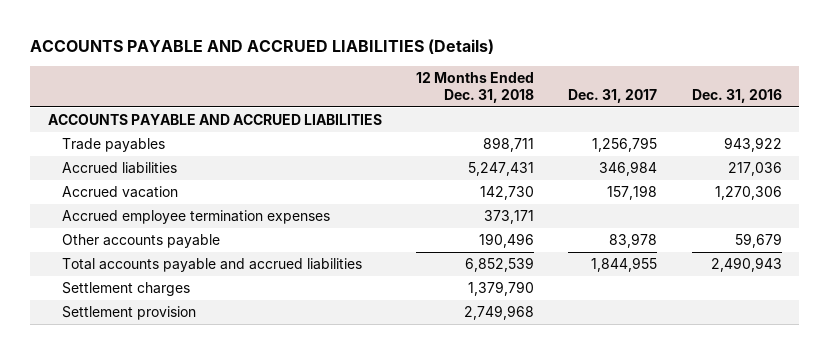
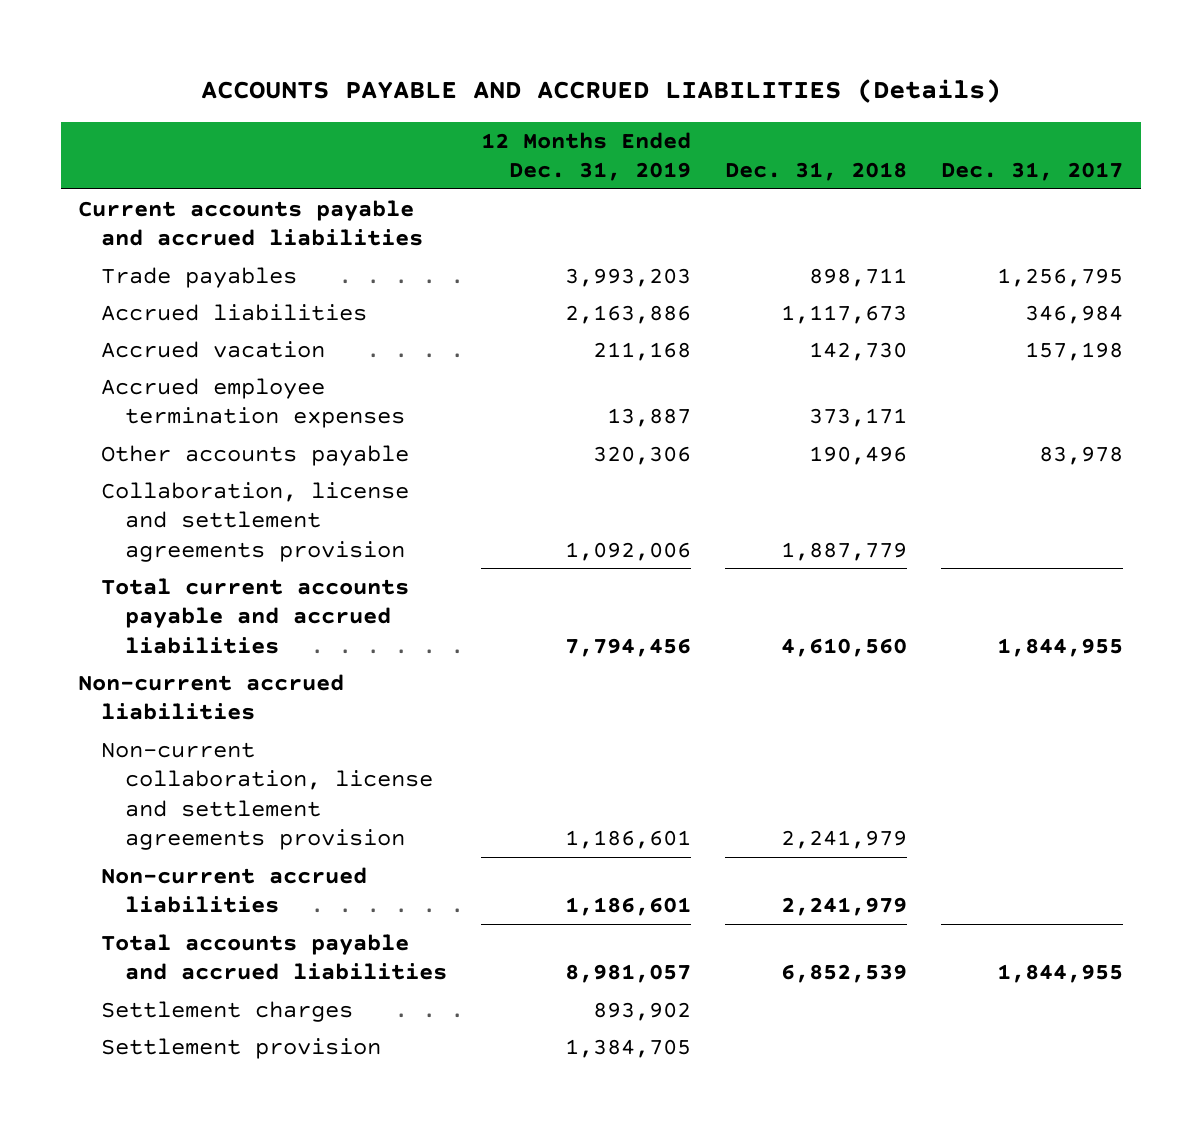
[415,71,534,103] 12 Months Ended Dec. 31, 2018 -> none
[691,88,782,103] Dec. 31, 2016 -> none
none -> [481,131,692,182] 12 Months Ended Dec. 31, 2019
none -> [725,162,908,182] Dec. 31, 2018
[47,114,382,126] ACCOUNTS PAYABLE AND ACCRUED LIABILITIES -> [78,199,424,247] Current accounts payable and accrued liabilities
none -> [101,481,410,562] Collaboration, license and settlement agreements provision
none -> [101,577,410,654] Total current accounts payable and accrued liabilities
none -> [78,673,345,721] Non-current accrued liabilities
none -> [101,741,433,851] Non-current collaboration, license and settlement agreements provision
none -> [101,866,368,914] Non-current accrued liabilities

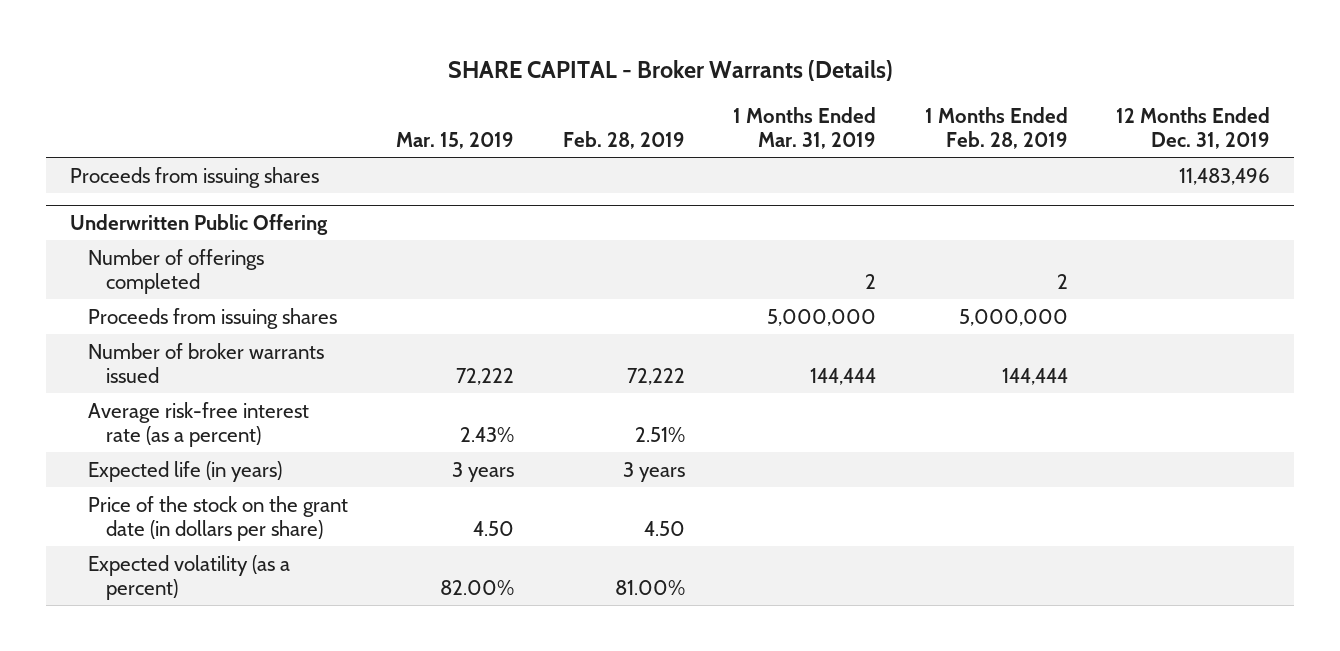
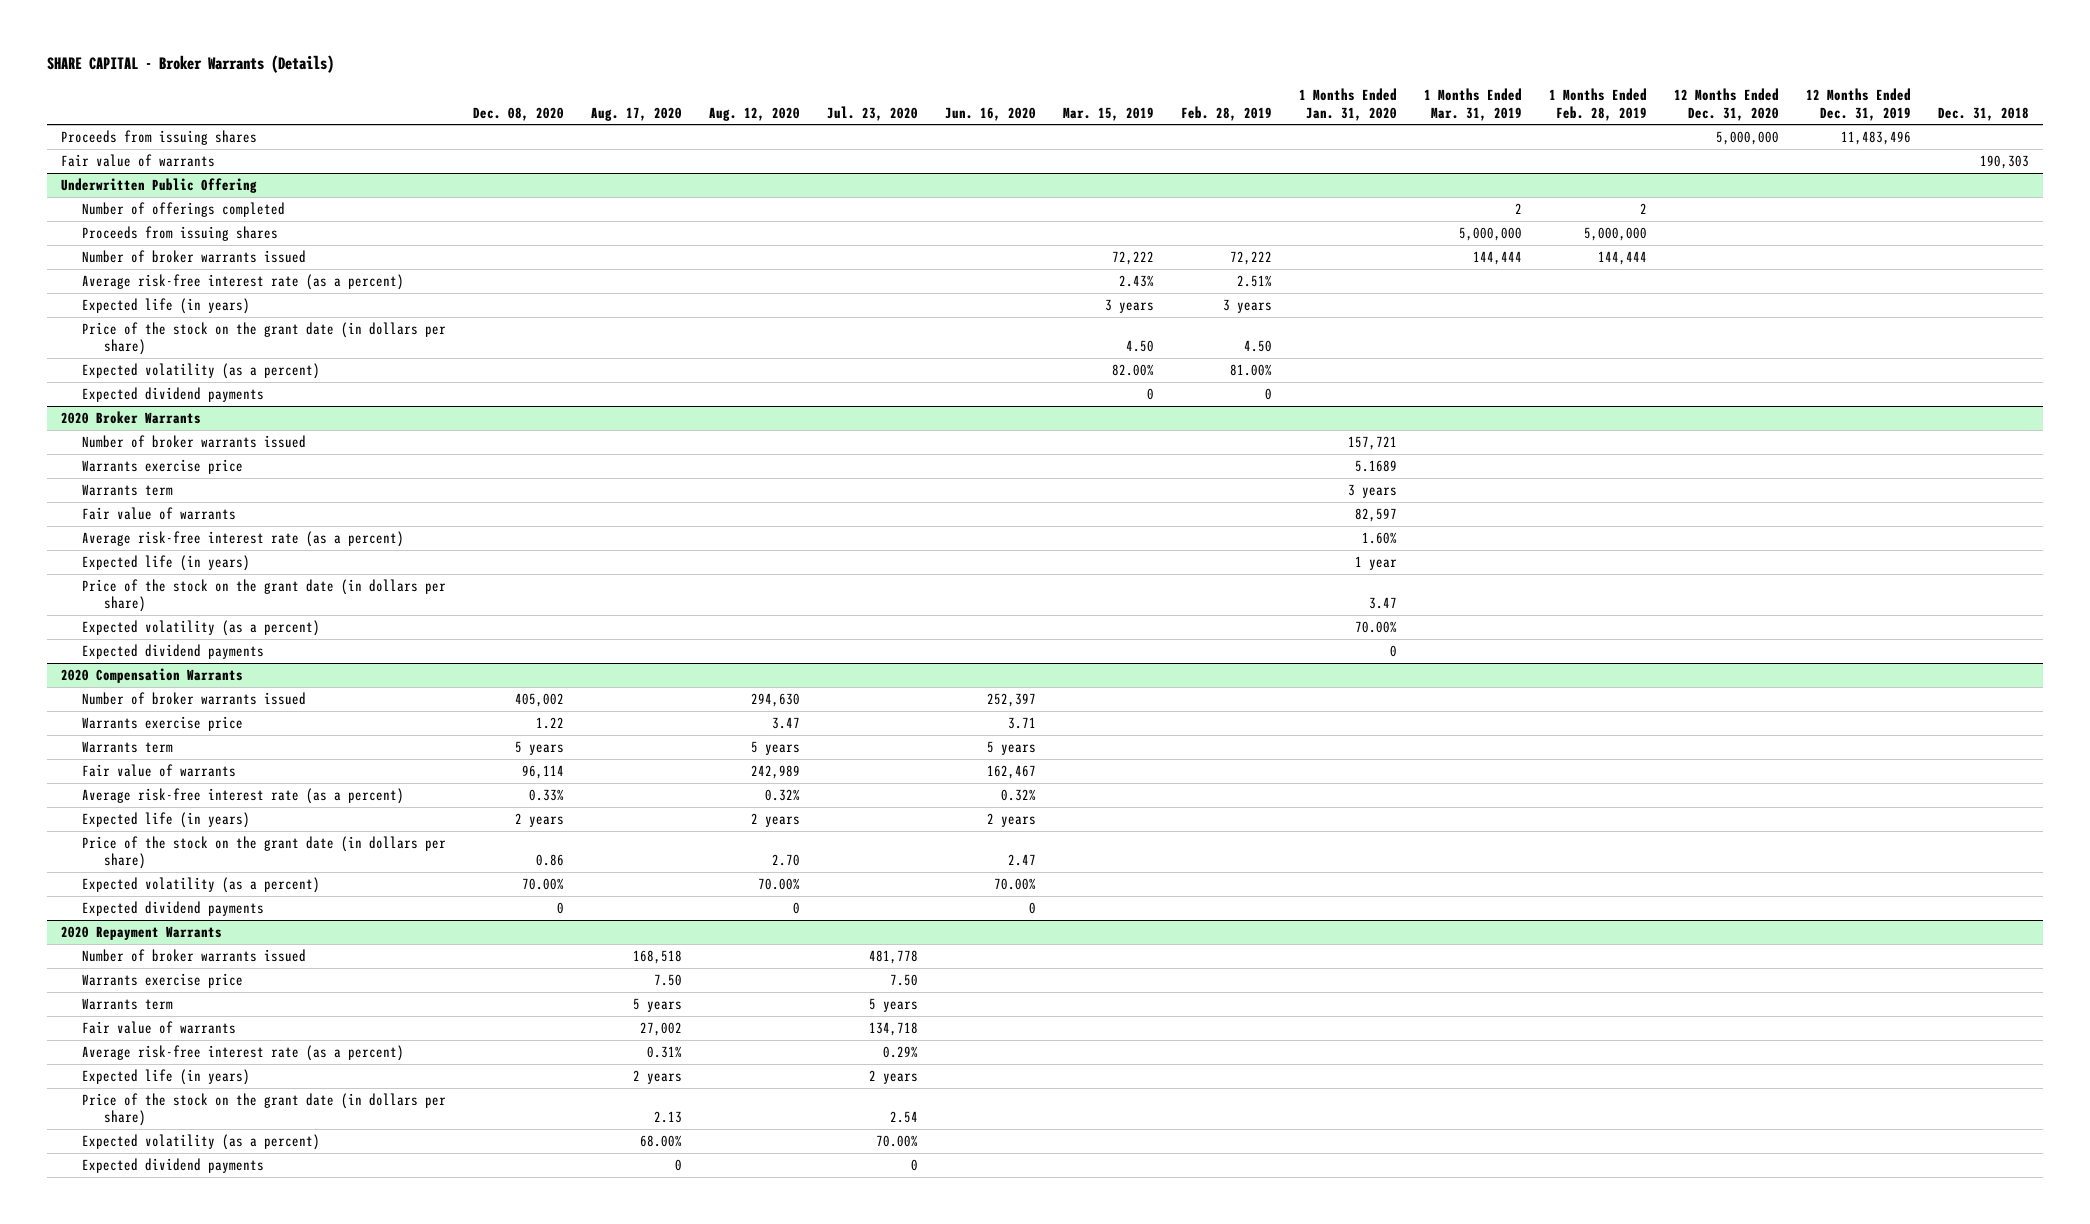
none -> [473,106,565,121] Dec. 08, 2020
none -> [591,106,683,121] Aug. 17, 2020
none -> [709,106,801,121] Aug. 12, 2020
none -> [827,105,919,121] Jul. 23, 2020
none -> [945,106,1037,121] Jun. 16, 2020
none -> [1299,88,1398,121] 1 Months Ended Jan. 31, 2020
none -> [1674,88,1780,121] 12 Months Ended Dec. 31, 2020
none -> [1938,106,2030,121] Dec. 31, 2018
none -> [60,153,215,167] Fair value of warrants
none -> [82,386,265,402] Expected dividend payments
none -> [60,410,201,424] 2020 Broker Warrants
none -> [82,434,307,448] Number of broker warrants issued
none -> [82,458,244,474] Warrants exercise price
none -> [82,483,174,496] Warrants term
none -> [82,506,237,520] Fair value of warrants
none -> [82,530,405,547] Average risk-free interest rate (as a percent)
none -> [82,554,251,571] Expected life (in years)
none -> [82,578,447,612] Price of the stock on the grant date (in dollars per share)
none -> [82,619,321,636] Expected volatility (as a percent)
none -> [82,643,265,659] Expected dividend payments
none -> [60,667,243,683] 2020 Compensation Warrants
none -> [82,691,307,705] Number of broker warrants issued
none -> [82,715,244,731] Warrants exercise price
none -> [82,740,174,753] Warrants term
none -> [82,763,237,777] Fair value of warrants
none -> [82,787,405,804] Average risk-free interest rate (as a percent)
none -> [82,811,251,828] Expected life (in years)
none -> [82,835,447,869] Price of the stock on the grant date (in dollars per share)
none -> [82,876,321,893] Expected volatility (as a percent)
none -> [82,900,265,916] Expected dividend payments
none -> [60,925,222,940] 2020 Repayment Warrants
none -> [82,948,307,962] Number of broker warrants issued
none -> [82,972,244,988] Warrants exercise price
none -> [82,997,174,1010] Warrants term
none -> [82,1020,237,1034] Fair value of warrants
none -> [82,1044,405,1061] Average risk-free interest rate (as a percent)
none -> [82,1068,251,1085] Expected life (in years)
none -> [82,1092,447,1126] Price of the stock on the grant date (in dollars per share)
none -> [82,1133,321,1150] Expected volatility (as a percent)
none -> [82,1157,265,1173] Expected dividend payments

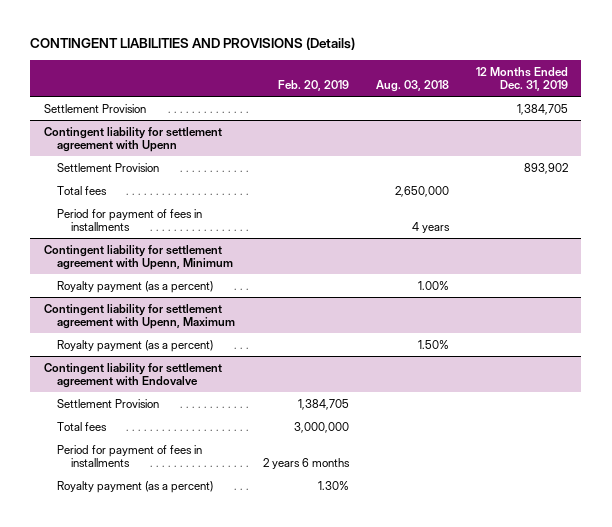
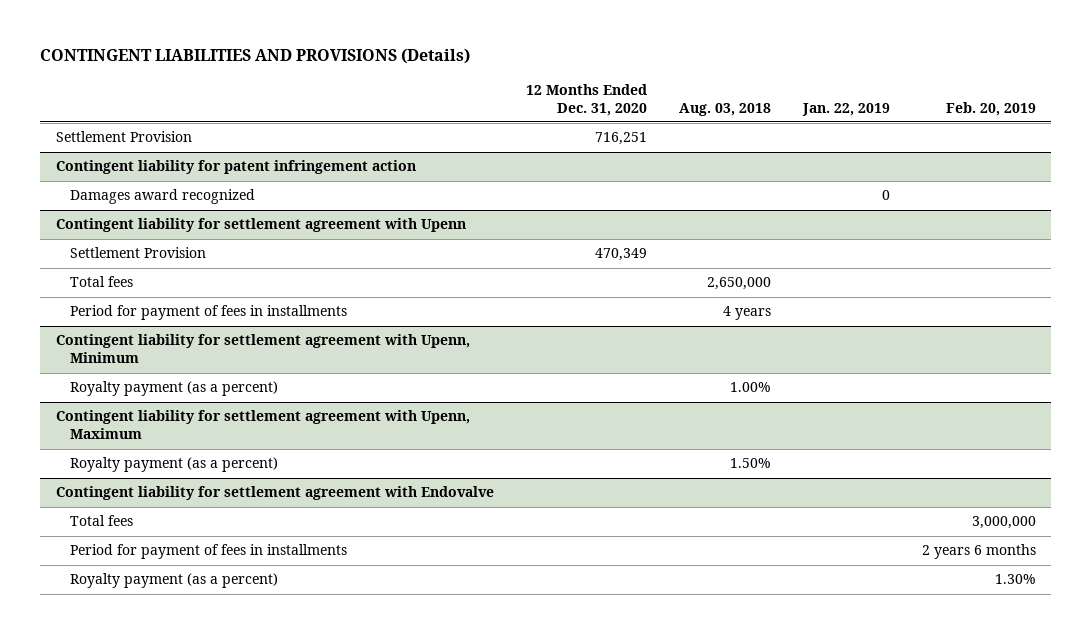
[475,66,568,92] 12 Months Ended Dec. 31, 2019 -> none
none -> [525,83,647,116] 12 Months Ended Dec. 31, 2020
none -> [801,102,890,116] Jan. 22, 2019
none -> [55,160,416,175] Contingent liability for patent infringement action
none -> [70,189,256,205] Damages award recognized
[57,398,160,408] Settlement Provision -> none

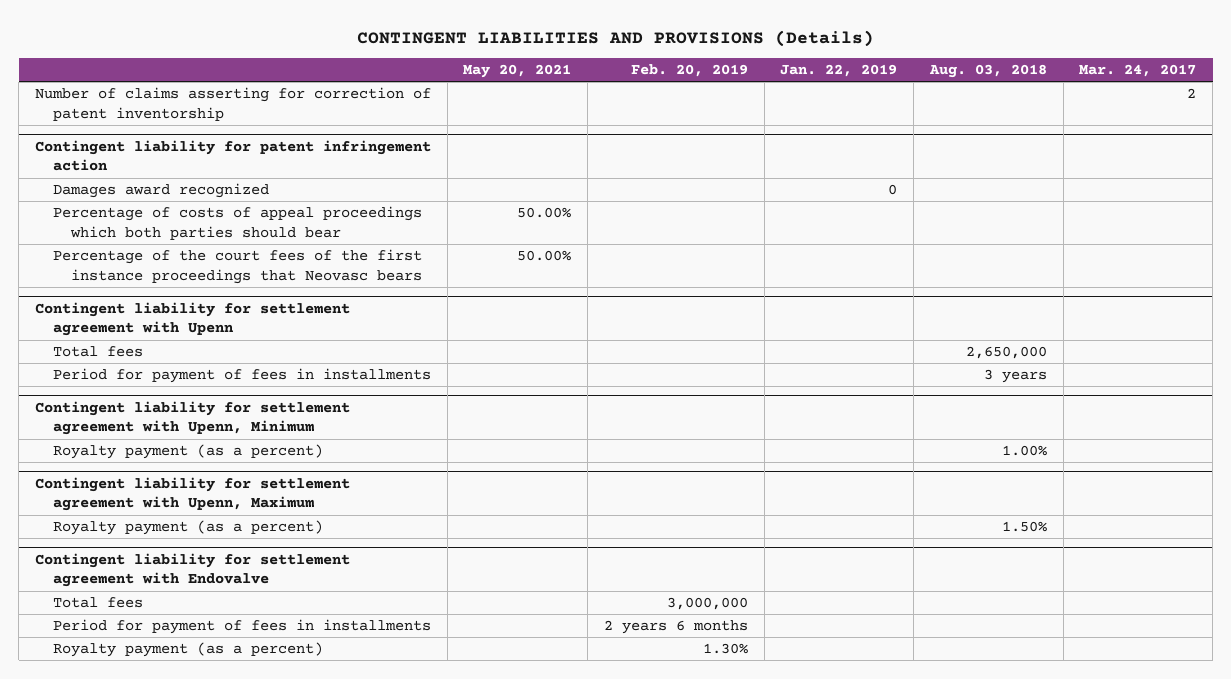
[525,83,647,116] 12 Months Ended Dec. 31, 2020 -> none
none -> [463,64,572,79] May 20, 2021
none -> [1079,64,1197,78] Mar. 24, 2017
[55,131,192,143] Settlement Provision -> none
none -> [34,87,431,121] Number of claims asserting for correction of patent inventorship
none -> [52,206,422,240] Percentage of costs of appeal proceedings which both parties should bear
none -> [52,249,422,284] Percentage of the court fees of the first instance proceedings that Neovasc bears
[70,247,207,259] Settlement Provision -> none
[722,306,771,321] 4 years -> [983,369,1047,384] 3 years

